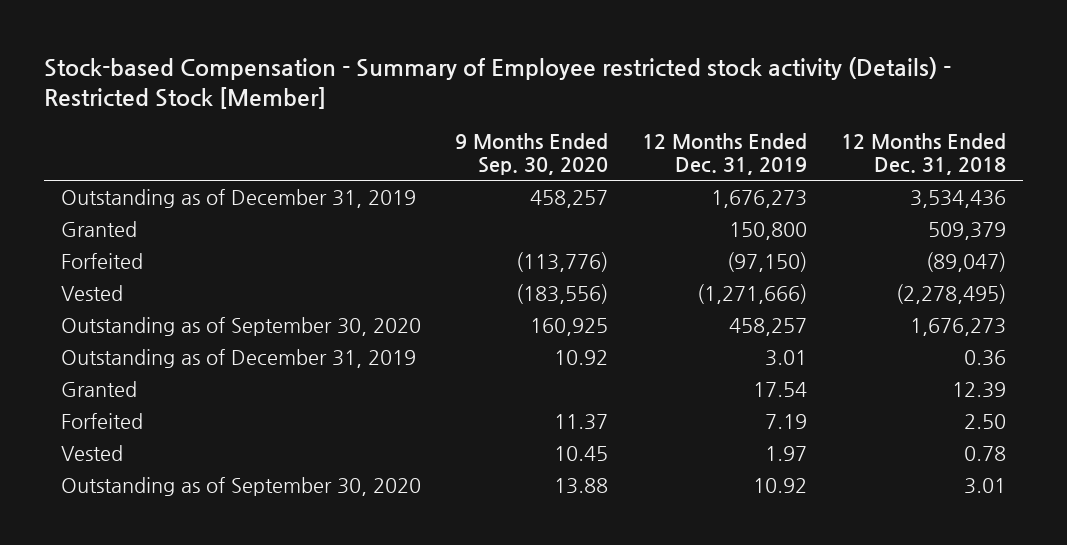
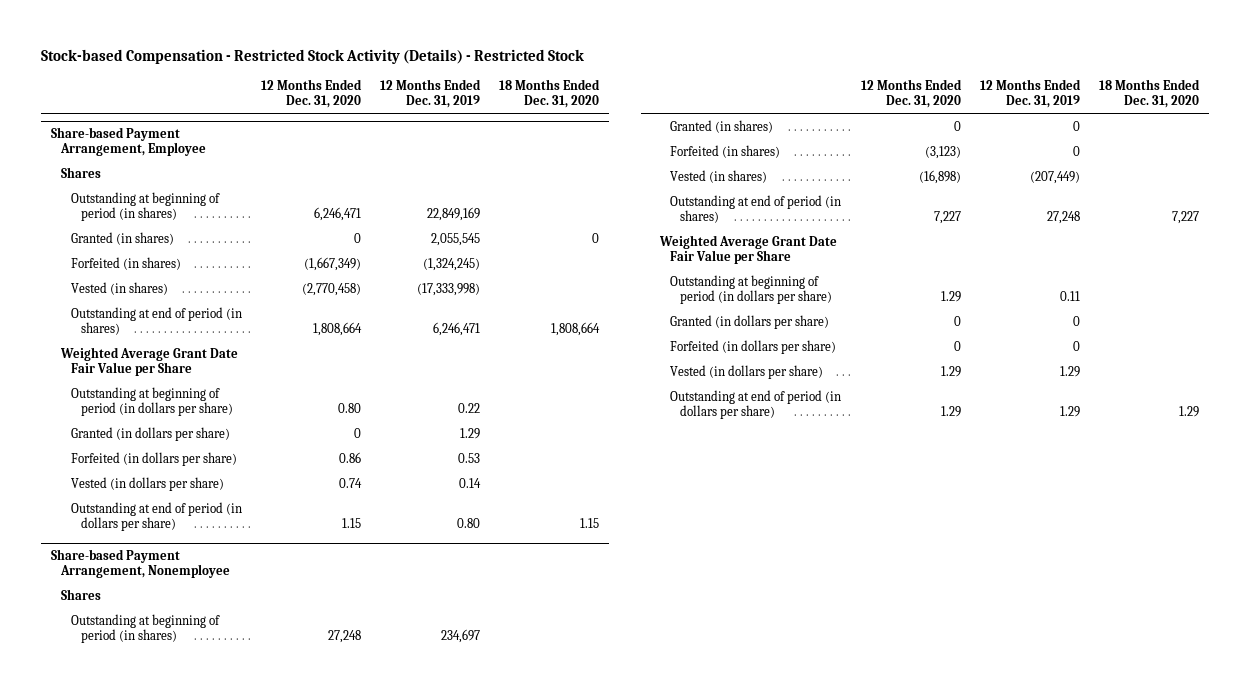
[43,56,951,110] Stock-based Compensation - Summary of Employee restricted stock activity (Details) - Restricted Stock [Member] -> [41,48,585,64] Stock-based Compensation - Restricted Stock Activity (Details) - Restricted Stock
[455,132,609,176] 9 Months Ended Sep. 30, 2020 -> none
[841,132,1007,176] 12 Months Ended Dec. 31, 2018 -> none
none -> [260,79,362,109] 12 Months Ended Dec. 31, 2020
none -> [499,79,601,109] 18 Months Ended Dec. 31, 2020
[60,188,416,208] Outstanding as of December 31, 2019 -> none
[60,316,421,336] Outstanding as of September 30, 2020 -> none
[60,348,416,368] Outstanding as of December 31, 2019 -> none
[60,476,421,496] Outstanding as of September 30, 2020 -> none
none -> [50,127,206,157] Share-based Payment Arrangement, Employee
none -> [60,166,101,178] Shares
none -> [70,191,220,221] Outstanding at beginning of period (in shares)
[60,220,137,237] Granted -> [70,231,174,245] Granted (in shares)
[729,221,808,240] 150,800 -> [431,232,481,246] 2,055,545
[60,252,143,269] Forfeited -> [70,256,181,270] Forfeited (in shares)
[727,251,808,272] (97,150) -> [423,257,481,271] (1,324,245)
[60,284,123,301] Vested -> [70,281,168,295] Vested (in shares)
[697,283,808,304] (1,271,666) -> [417,282,481,296] (17,333,998)
none -> [70,306,242,335] Outstanding at end of period (in shares)
none -> [59,346,238,376] Weighted Average Grant Date Fair Value per Share
none -> [70,386,233,416] Outstanding at beginning of period (in dollars per share)
[60,380,137,397] Granted -> [70,426,230,441] Granted (in dollars per share)
[753,381,808,397] 17.54 -> [460,427,481,439] 1.29
[60,412,143,429] Forfeited -> [70,451,237,466] Forfeited (in dollars per share)
[765,413,808,429] 7.19 -> [458,452,481,463] 0.53
[60,444,123,461] Vested -> [70,476,224,491] Vested (in dollars per share)
[765,445,808,461] 1.97 -> [459,477,482,488] 0.14
none -> [70,501,242,531] Outstanding at end of period (in dollars per share)
none -> [50,549,230,579] Share-based Payment Arrangement, Nonemployee
none -> [60,588,101,600] Shares
none -> [70,613,220,643] Outstanding at beginning of period (in shares)
none -> [670,119,774,133] Granted (in shares)
none -> [670,144,781,158] Forfeited (in shares)
none -> [670,169,768,183] Vested (in shares)
none -> [670,194,842,223] Outstanding at end of period (in shares)
none -> [659,234,838,264] Weighted Average Grant Date Fair Value per Share
none -> [670,274,833,304] Outstanding at beginning of period (in dollars per share)
none -> [670,314,830,329] Granted (in dollars per share)
none -> [670,339,837,354] Forfeited (in dollars per share)
none -> [670,364,824,379] Vested (in dollars per share)
none -> [670,389,842,419] Outstanding at end of period (in dollars per share)

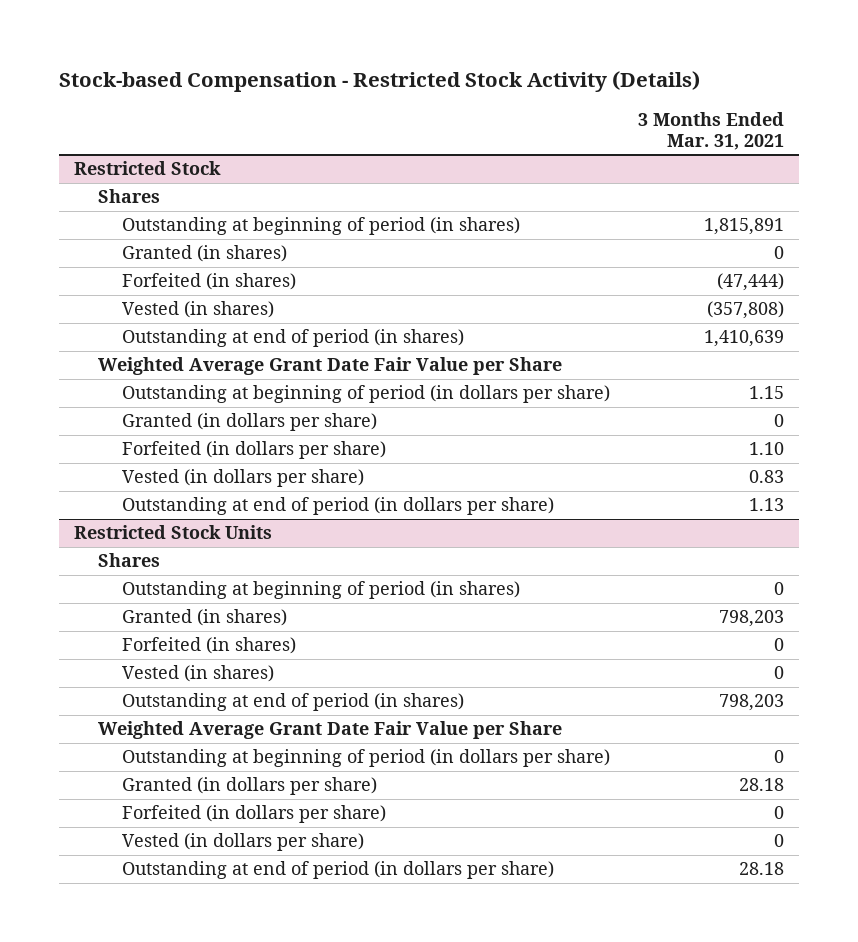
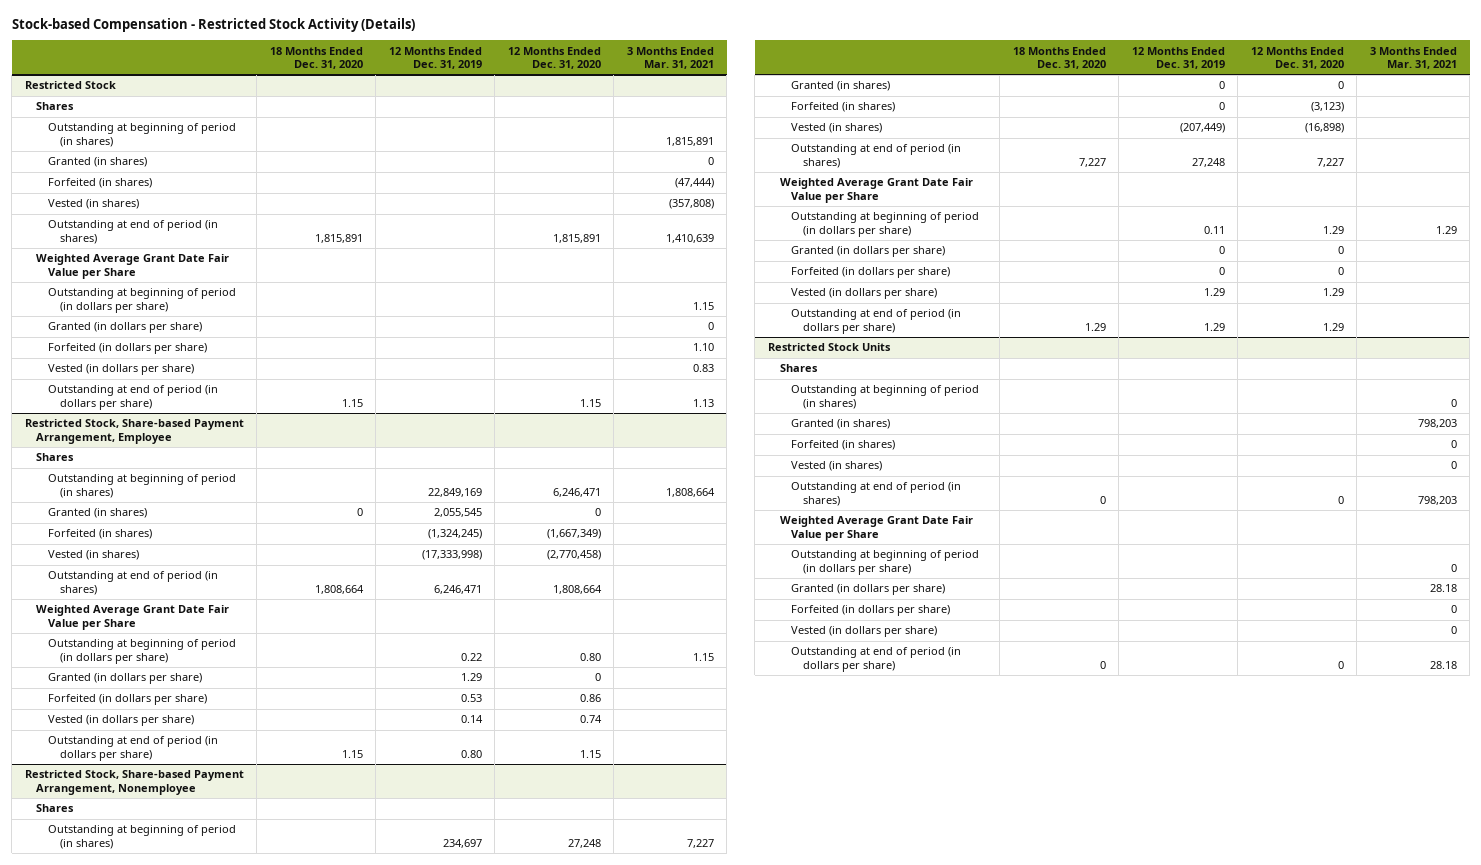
none -> [269,46,363,70] 18 Months Ended Dec. 31, 2020
none -> [388,46,482,70] 12 Months Ended Dec. 31, 2019
none -> [507,46,601,70] 12 Months Ended Dec. 31, 2020
none -> [24,419,244,444] Restricted Stock, Share-based Payment Arrangement, Employee
none -> [36,453,75,462] Shares
none -> [48,474,237,498] Outstanding at beginning of period (in shares)
none -> [48,508,148,519] Granted (in shares)
none -> [48,529,153,540] Forfeited (in shares)
none -> [48,550,140,561] Vested (in shares)
none -> [48,571,219,595] Outstanding at end of period (in shares)
none -> [36,605,230,630] Weighted Average Grant Date Fair Value per Share
none -> [48,639,237,664] Outstanding at beginning of period (in dollars per share)
none -> [48,673,203,685] Granted (in dollars per share)
none -> [48,694,208,706] Forfeited (in dollars per share)
none -> [48,715,195,727] Vested (in dollars per share)
none -> [48,736,219,761] Outstanding at end of period (in dollars per share)
none -> [24,770,244,795] Restricted Stock, Share-based Payment Arrangement, Nonemployee
none -> [36,804,75,813] Shares
none -> [48,825,237,849] Outstanding at beginning of period (in shares)
none -> [791,81,891,92] Granted (in shares)
none -> [791,102,896,113] Forfeited (in shares)
none -> [791,123,883,134] Vested (in shares)
none -> [791,144,962,168] Outstanding at end of period (in shares)
none -> [779,178,973,203] Weighted Average Grant Date Fair Value per Share
none -> [791,212,980,237] Outstanding at beginning of period (in dollars per share)
none -> [791,246,946,258] Granted (in dollars per share)
none -> [791,267,951,279] Forfeited (in dollars per share)
none -> [791,288,938,300] Vested (in dollars per share)
none -> [791,309,962,334] Outstanding at end of period (in dollars per share)

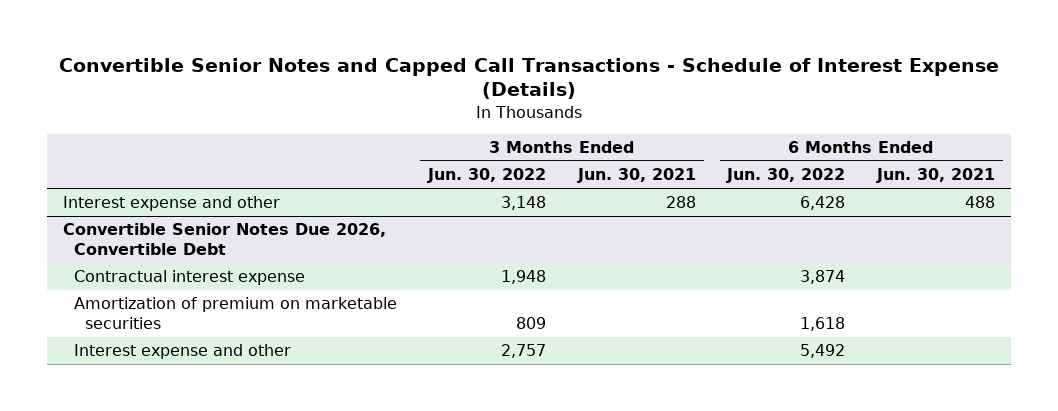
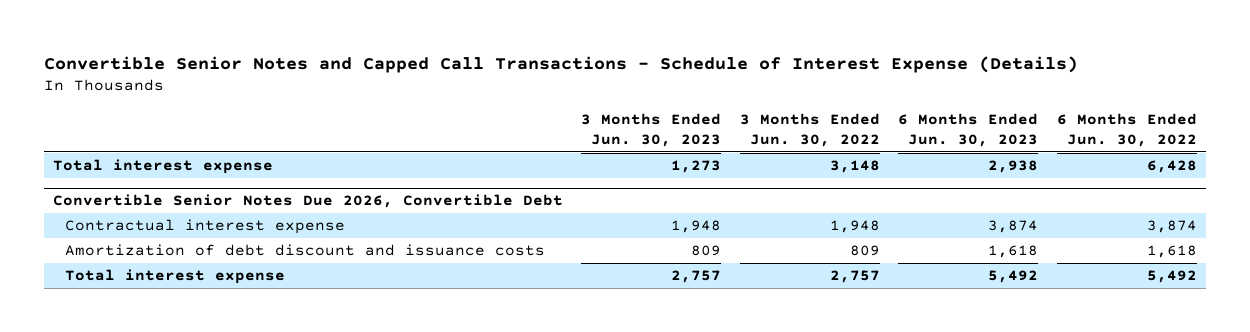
[576,168,696,184] Jun. 30, 2021 -> none
[876,168,996,184] Jun. 30, 2021 -> none
none -> [581,112,722,147] 3 Months Ended Jun. 30, 2023
none -> [898,112,1039,147] 6 Months Ended Jun. 30, 2023
[62,196,280,212] Interest expense and other -> [52,159,273,175] Total interest expense
[73,297,397,329] Amortization of premium on marketable securities -> [65,244,546,257] Amortization of debt discount and issuance costs
[73,344,291,360] Interest expense and other -> [65,269,286,285] Total interest expense

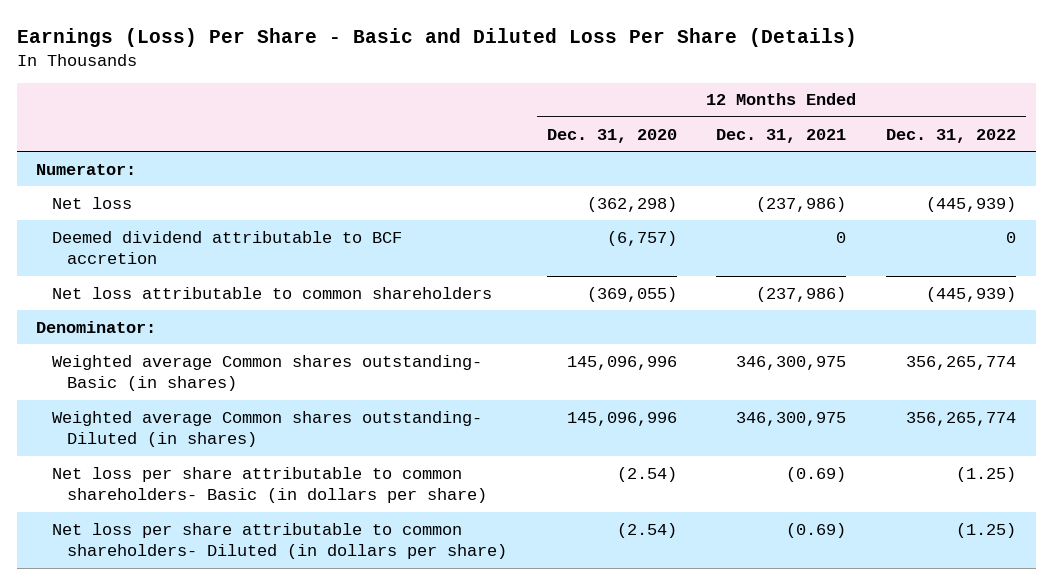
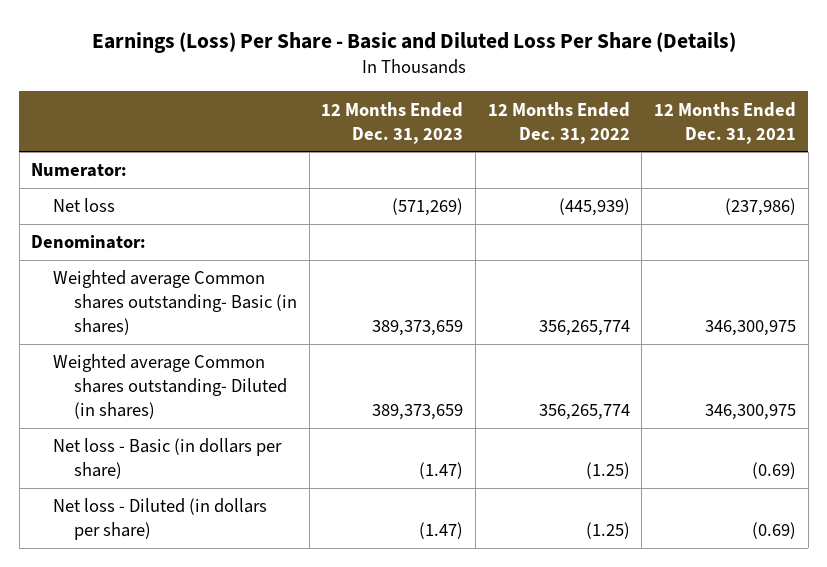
[546,128,677,143] Dec. 31, 2020 -> none
none -> [321,101,464,144] 12 Months Ended Dec. 31, 2023
[51,230,402,265] Deemed dividend attributable to BCF accretion -> none
[51,286,492,299] Net loss attributable to common shareholders -> none
[51,466,488,504] Net loss per share attributable to common shareholders- Basic (in dollars per share) -> [52,438,282,480] Net loss - Basic (in dollars per share)
[51,522,508,560] Net loss per share attributable to common shareholders- Diluted (in dollars per share) -> [52,498,267,541] Net loss - Diluted (in dollars per share)

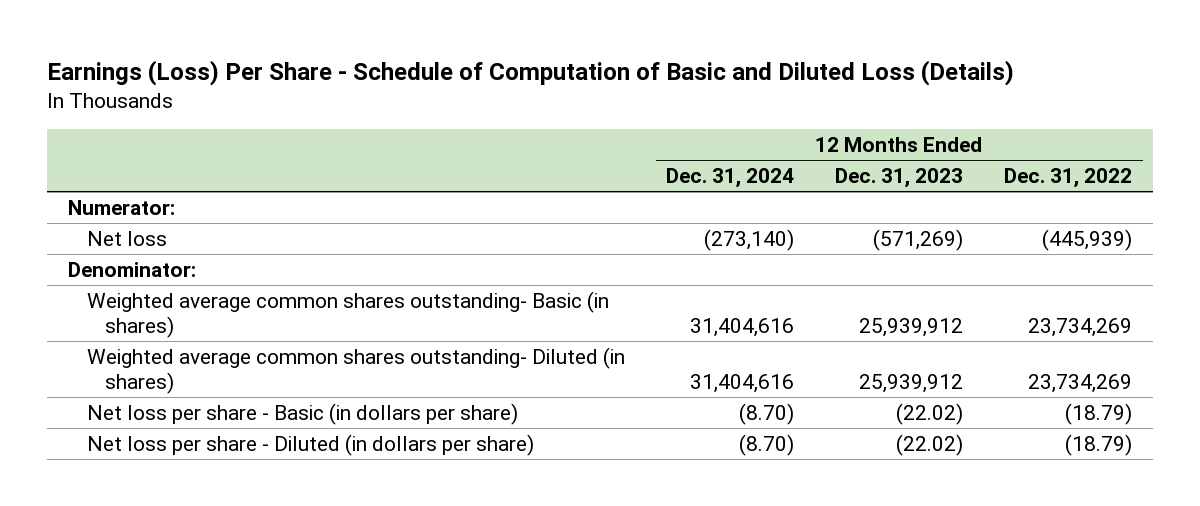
[91,31,736,53] Earnings (Loss) Per Share - Basic and Diluted Loss Per Share (Details) -> [47,59,1015,86] Earnings (Loss) Per Share - Schedule of Computation of Basic and Diluted Loss (Details)
[654,101,797,144] 12 Months Ended Dec. 31, 2021 -> none
none -> [665,168,794,189] Dec. 31, 2024
[52,270,297,335] Weighted average Common shares outstanding- Basic (in shares) -> [86,290,609,338] Weighted average common shares outstanding- Basic (in shares)
[372,319,464,336] 389,373,659 -> [859,317,964,337] 25,939,912
[538,319,630,336] 356,265,774 -> [1028,317,1133,337] 23,734,269
[52,354,287,419] Weighted average Common shares outstanding- Diluted (in shares) -> [86,346,625,394] Weighted average common shares outstanding- Diluted (in shares)
[372,403,464,420] 389,373,659 -> [859,373,964,393] 25,939,912
[538,403,630,420] 356,265,774 -> [1028,373,1133,393] 23,734,269
[52,438,282,480] Net loss - Basic (in dollars per share) -> [86,402,518,425] Net loss per share - Basic (in dollars per share)
[419,462,464,480] (1.47) -> [896,402,964,425] (22.02)
[585,462,630,480] (1.25) -> [1065,402,1133,425] (18.79)
[52,498,267,541] Net loss - Diluted (in dollars per share) -> [86,433,534,456] Net loss per share - Diluted (in dollars per share)
[419,522,464,540] (1.47) -> [896,433,964,456] (22.02)
[585,522,630,540] (1.25) -> [1065,433,1133,456] (18.79)

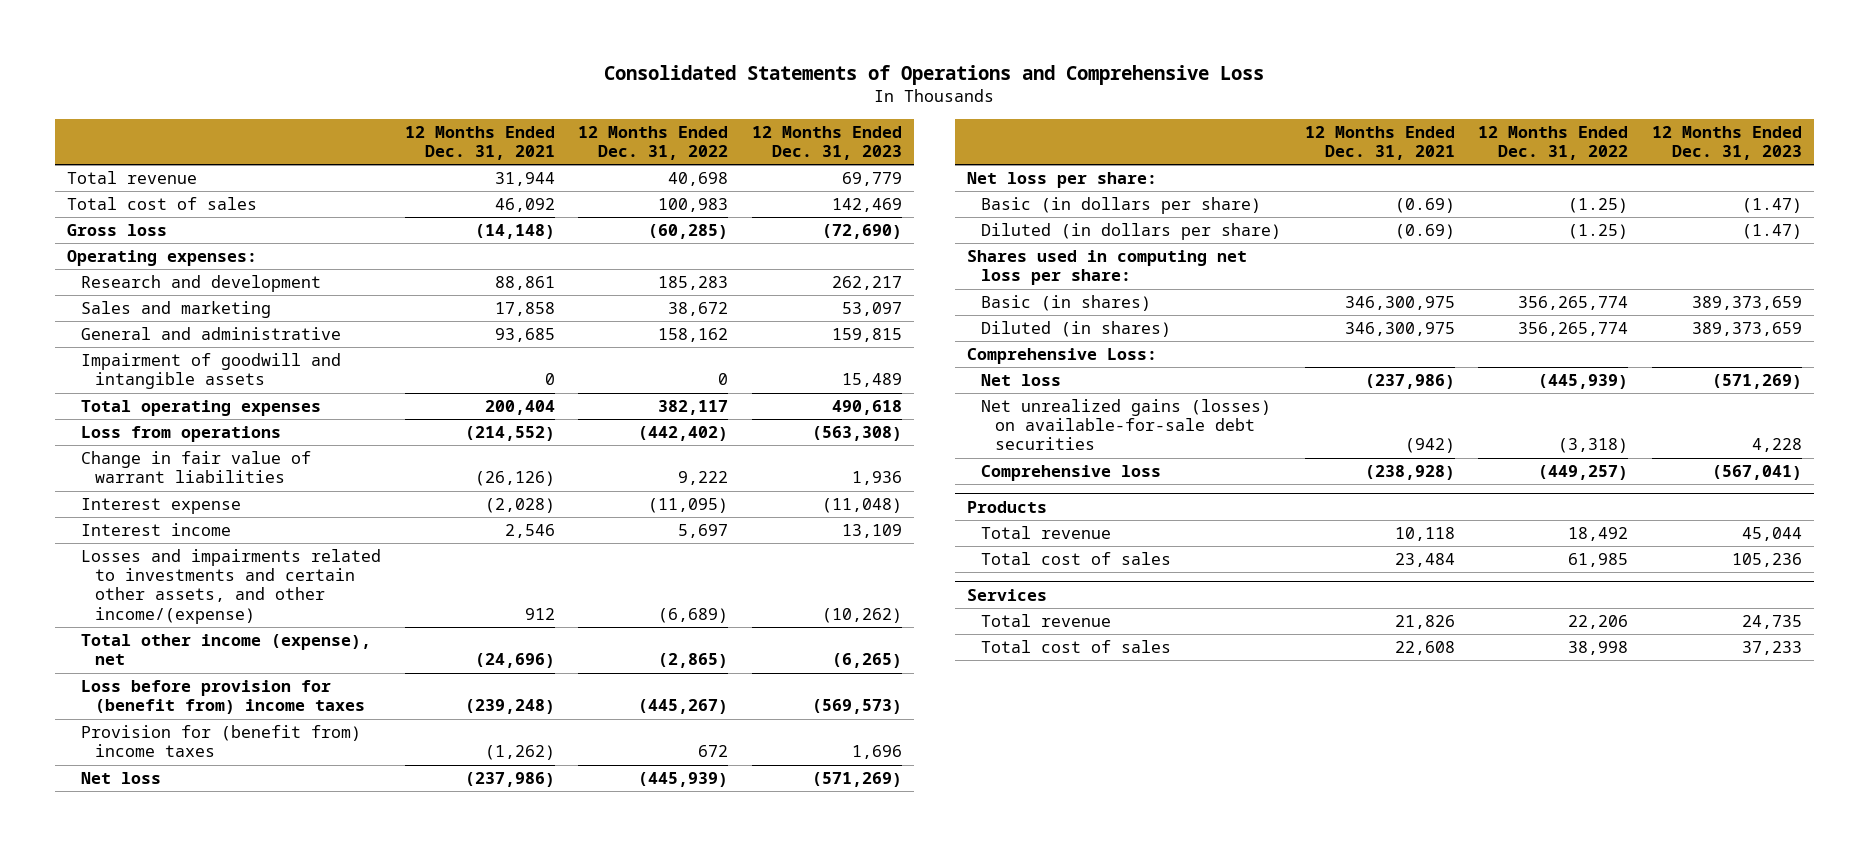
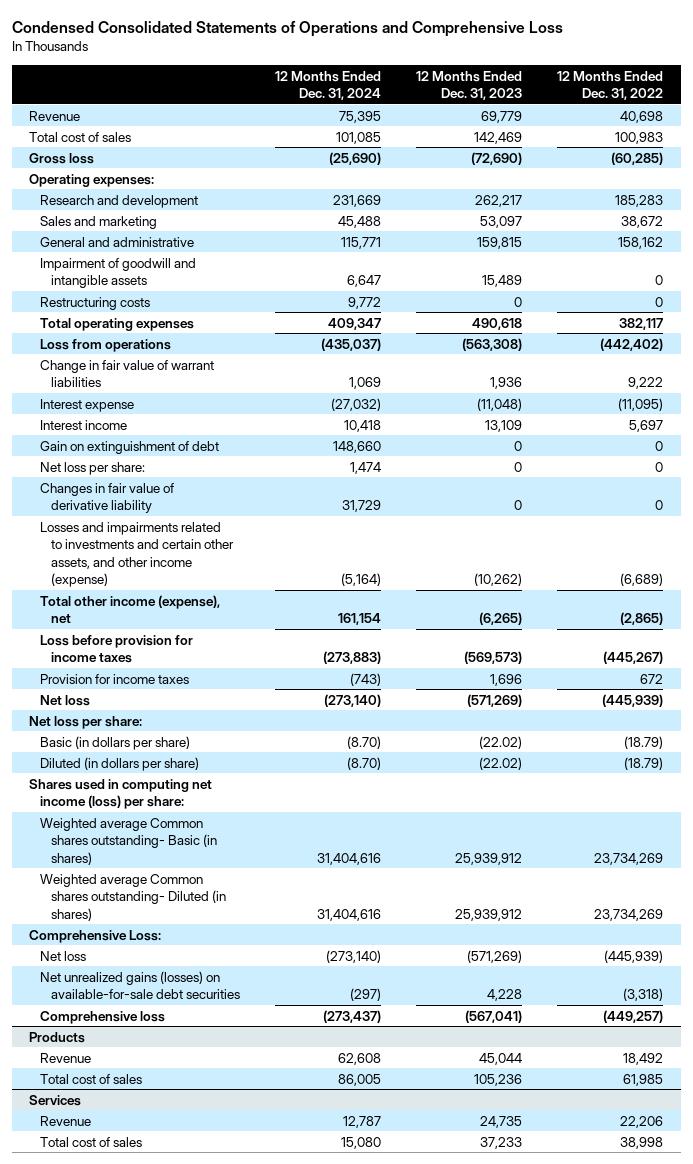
[604,65,1265,86] Consolidated Statements of Operations and Comprehensive Loss -> [11,21,563,38] Condensed Consolidated Statements of Operations and Comprehensive Loss
[404,125,555,161] 12 Months Ended Dec. 31, 2021 -> none
none -> [275,70,382,101] 12 Months Ended Dec. 31, 2024
[66,171,197,185] Total revenue -> [29,110,81,121] Revenue
none -> [40,296,151,310] Restructuring costs
none -> [40,440,220,454] Gain on extinguishment of debt
none -> [40,461,146,475] Net loss per share:
none -> [40,482,175,514] Changes in fair value of derivative liability
[81,549,382,624] Losses and impairments related to investments and certain other assets, and other income/(expense) -> [40,521,235,588] Losses and impairments related to investments and certain other assets, and other income (expense)
[81,680,366,715] Loss before provision for (benefit from) income taxes -> [40,634,194,664] Loss before provision for income taxes
[81,725,362,758] Provision for (benefit from) income taxes -> [40,673,190,684] Provision for income taxes
[1568,198,1629,214] (1.25) -> [624,735,664,749] (18.79)
[1742,198,1803,214] (1.47) -> [479,735,523,749] (22.02)
[1568,224,1629,240] (1.25) -> [624,756,664,770] (18.79)
[1742,224,1803,240] (1.47) -> [479,756,523,770] (22.02)
[966,250,1247,286] Shares used in computing net loss per share: -> [29,778,213,810] Shares used in computing net income (loss) per share:
[981,295,1152,312] Basic (in shares) -> [40,817,218,865] Weighted average Common shares outstanding- Basic (in shares)
[1518,296,1629,311] 356,265,774 -> [594,852,664,865] 23,734,269
[1692,296,1803,311] 389,373,659 -> [455,852,523,865] 25,939,912
[981,321,1172,338] Diluted (in shares) -> [40,873,227,921] Weighted average Common shares outstanding- Diluted (in shares)
[1518,322,1629,337] 356,265,774 -> [594,908,664,921] 23,734,269
[1692,322,1803,337] 389,373,659 -> [455,908,523,921] 25,939,912
[981,526,1112,540] Total revenue -> [40,1052,92,1063] Revenue
[981,614,1112,628] Total revenue -> [40,1115,92,1126] Revenue

